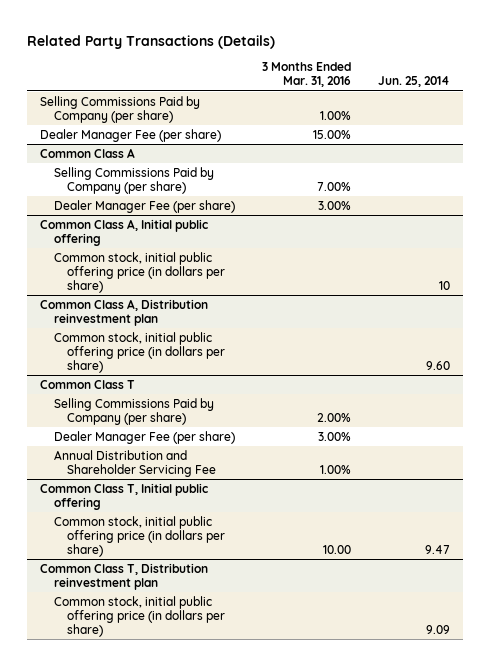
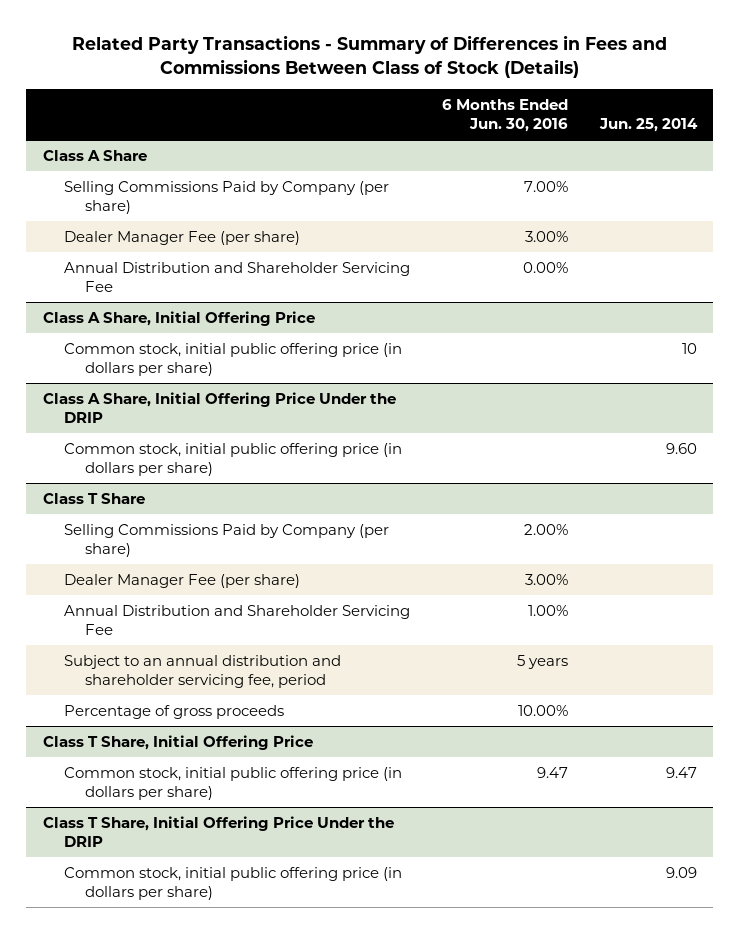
[26,34,275,49] Related Party Transactions (Details) -> [71,35,667,78] Related Party Transactions - Summary of Differences in Fees and Commissions Between Class of Stock (Details)
[261,62,351,88] 3 Months Ended Mar. 31, 2016 -> none
none -> [441,98,568,133] 6 Months Ended Jun. 30, 2016
[40,95,201,123] Selling Commissions Paid by Company (per share) -> none
[40,128,222,142] Dealer Manager Fee (per share) -> none
[40,147,136,158] Common Class A -> [42,149,147,161] Class A Share
none -> [63,261,410,293] Annual Distribution and Shareholder Servicing Fee
[40,218,209,246] Common Class A, Initial public offering -> [42,310,315,326] Class A Share, Initial Offering Price
[40,298,209,326] Common Class A, Distribution reinvestment plan -> [42,391,396,424] Class A Share, Initial Offering Price Under the DRIP
[40,379,136,389] Common Class T -> [42,492,145,504] Class T Share
none -> [63,654,341,689] Subject to an annual distribution and shareholder servicing fee, period
none -> [63,704,284,719] Percentage of gross proceeds
[40,482,209,510] Common Class T, Initial public offering -> [42,734,313,750] Class T Share, Initial Offering Price
[40,562,209,590] Common Class T, Distribution reinvestment plan -> [42,815,394,848] Class T Share, Initial Offering Price Under the DRIP

